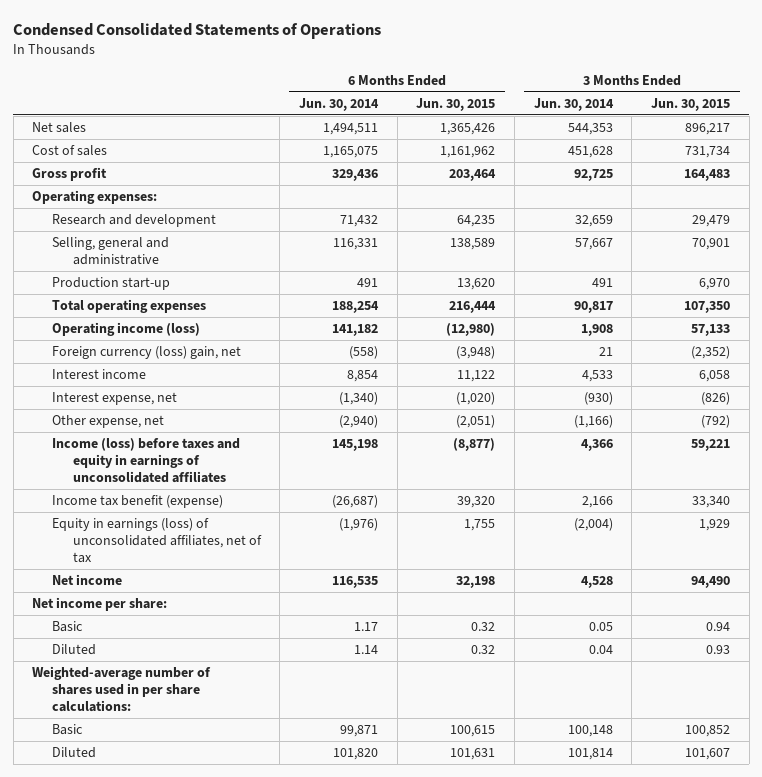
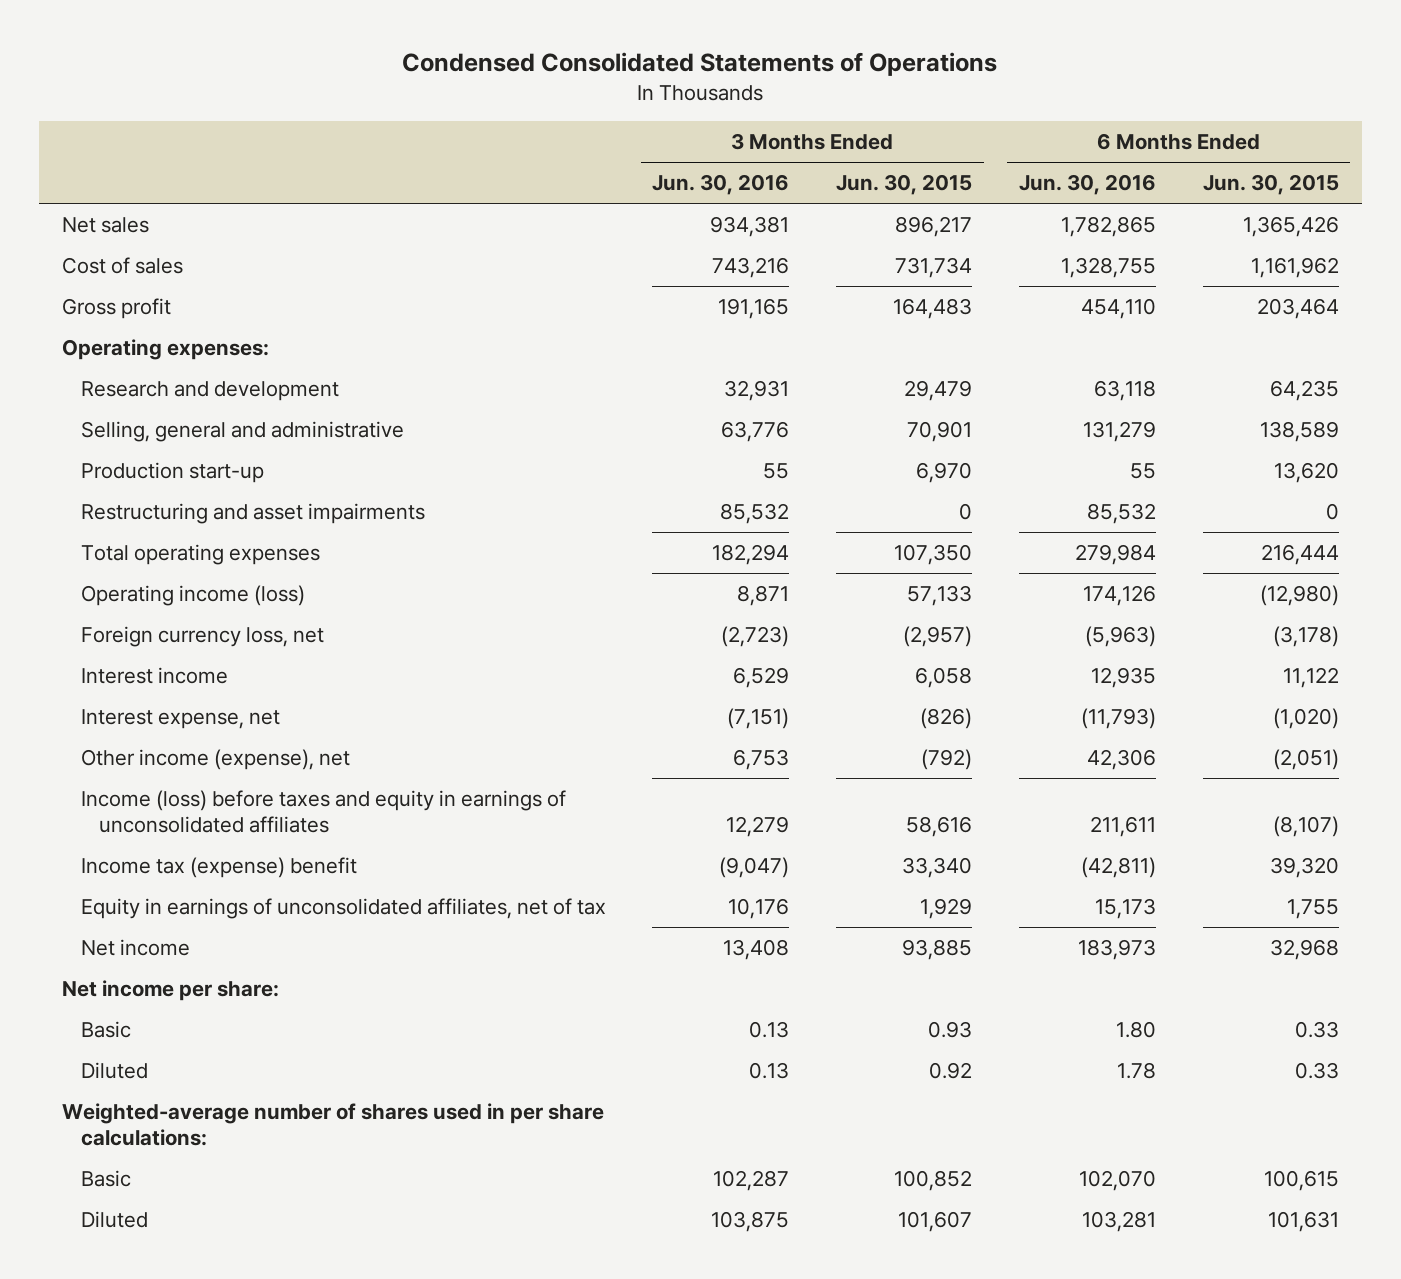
[298,97,379,111] Jun. 30, 2014 -> none
[533,97,614,111] Jun. 30, 2014 -> none
none -> [652,174,790,196] Jun. 30, 2016
none -> [1018,174,1156,196] Jun. 30, 2016
none -> [80,503,425,525] Restructuring and asset impairments
[52,346,242,360] Foreign currency (loss) gain, net -> [80,626,324,648] Foreign currency loss, net
[456,346,496,360] (3,948) -> [1272,626,1339,648] (3,178)
[691,346,731,360] (2,352) -> [903,626,973,648] (2,957)
[52,415,165,429] Other expense, net -> [80,749,350,771] Other income (expense), net
[453,438,496,452] (8,877) -> [1272,815,1339,837] (8,107)
[691,439,731,452] 59,221 -> [906,815,973,837] 58,616
[52,495,224,509] Income tax benefit (expense) -> [80,857,357,879] Income tax (expense) benefit
[52,518,262,563] Equity in earnings (loss) of unconsolidated affiliates, net of tax -> [80,898,606,920] Equity in earnings of unconsolidated affiliates, net of tax
[456,576,496,589] 32,198 -> [1269,939,1339,961] 32,968
[691,576,731,589] 94,490 -> [902,939,973,961] 93,885
[471,622,496,632] 0.32 -> [1294,1021,1339,1039] 0.33
[706,622,731,632] 0.94 -> [928,1021,973,1039] 0.93
[471,645,496,655] 0.32 -> [1294,1062,1339,1080] 0.33
[706,645,731,655] 0.93 -> [929,1062,973,1080] 0.92

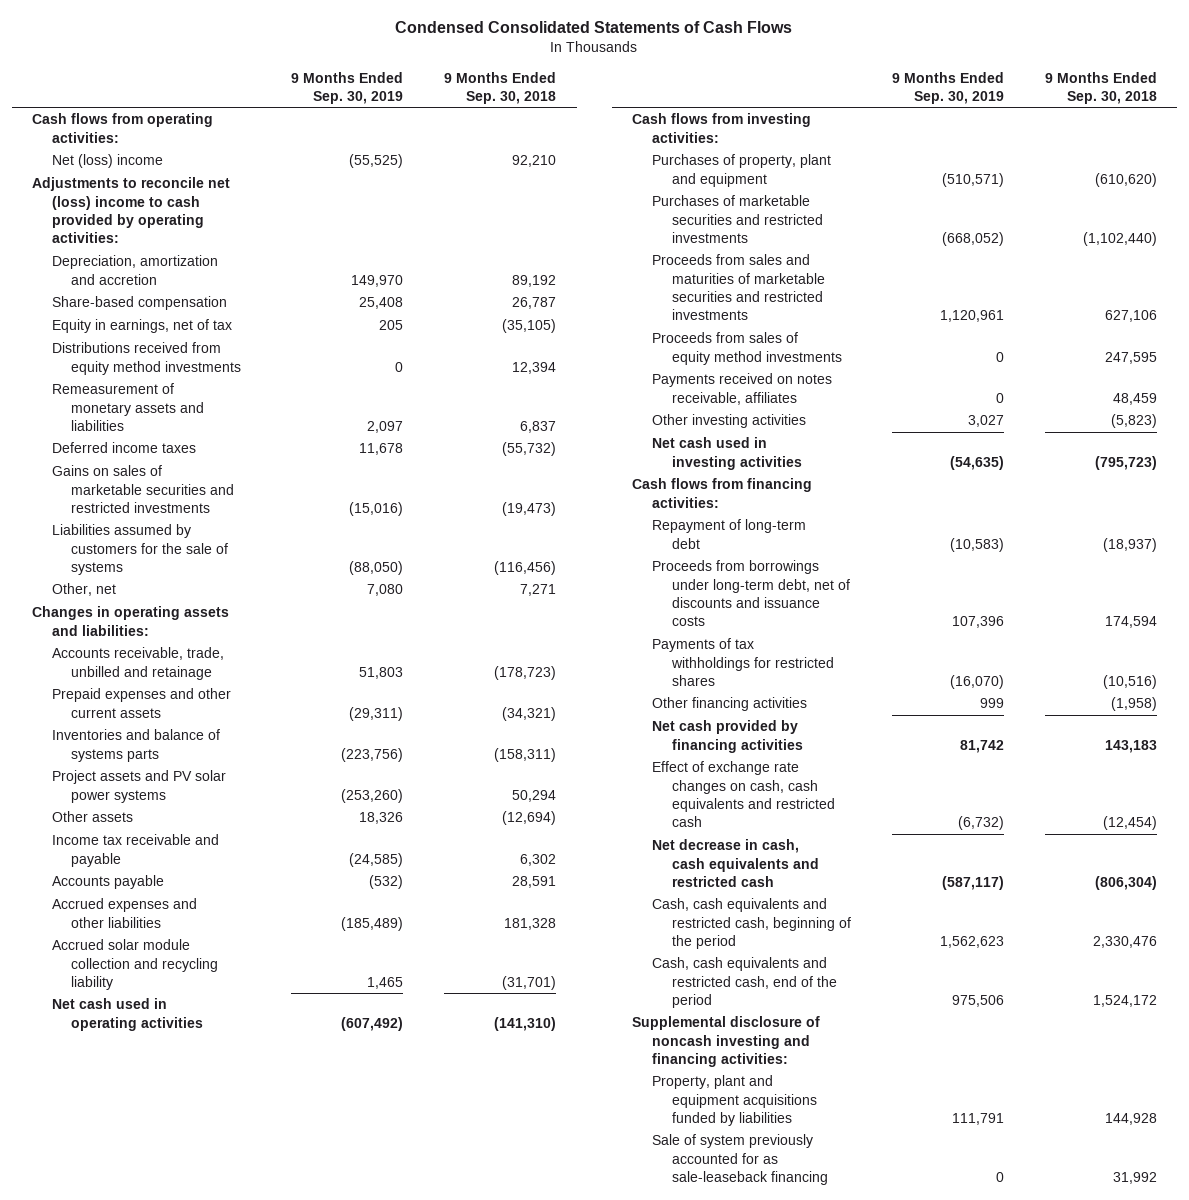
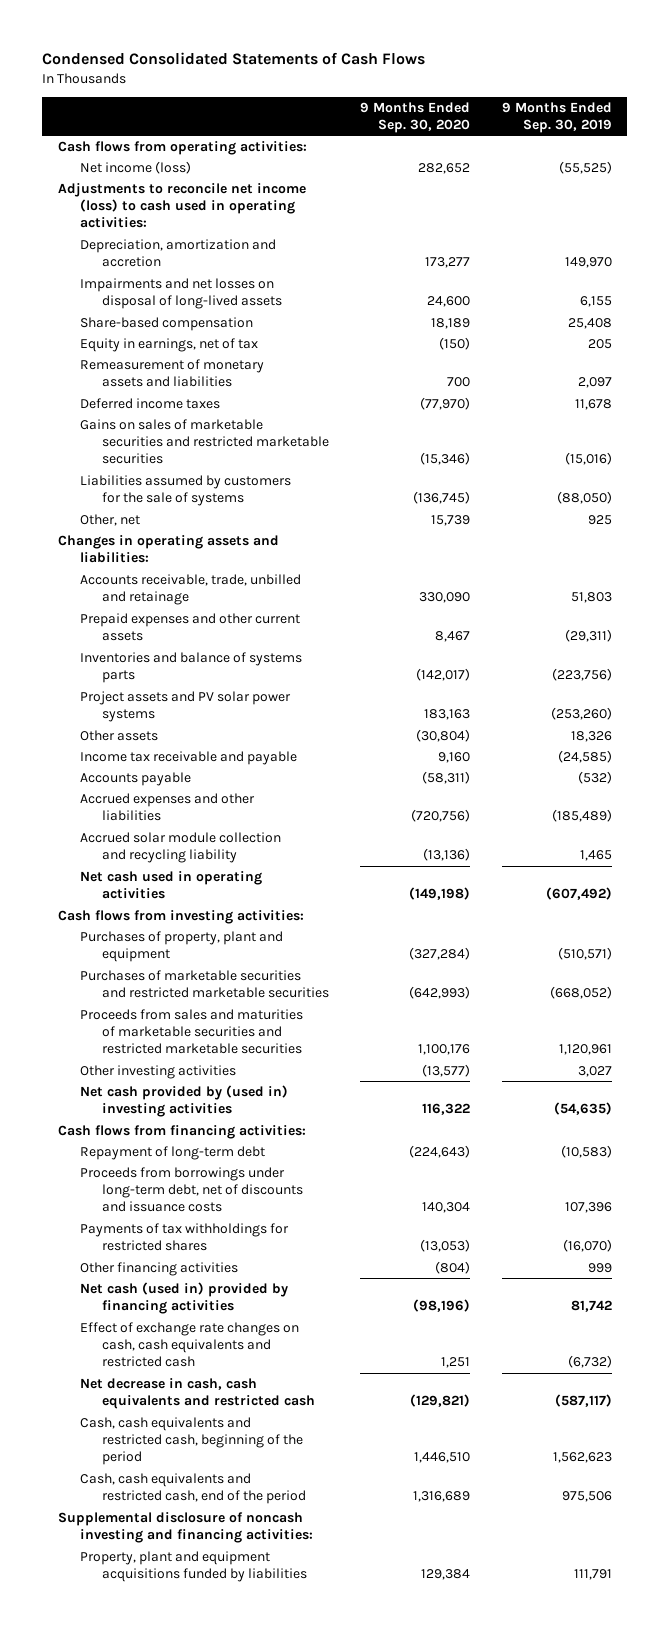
[444,71,557,104] 9 Months Ended Sep. 30, 2018 -> none
none -> [360,102,471,134] 9 Months Ended Sep. 30, 2020
[51,154,163,169] Net (loss) income -> [79,161,191,175] Net income (loss)
[32,177,231,243] Adjustments to reconcile net (loss) income to cash provided by operating activities: -> [58,183,307,229] Adjustments to reconcile net income (loss) to cash used in operating activities:
none -> [79,278,282,310] Impairments and net losses on disposal of long-lived assets
[51,342,242,375] Distributions received from equity method investments -> none
[51,465,235,513] Gains on sales of marketable securities and restricted investments -> [79,419,329,465] Gains on sales of marketable securities and restricted marketable securities
[367,584,404,597] 7,080 -> [587,515,612,526] 925
[652,332,842,365] Proceeds from sales of equity method investments -> none
[652,373,833,405] Payments received on notes receivable, affiliates -> none
[652,195,823,243] Purchases of marketable securities and restricted investments -> [79,970,329,999] Purchases of marketable securities and restricted marketable securities
[652,254,825,320] Proceeds from sales and maturities of marketable securities and restricted investments -> [79,1009,303,1055] Proceeds from sales and maturities of marketable securities and restricted marketable securities
[652,437,802,470] Net cash used in investing activities -> [79,1085,288,1118] Net cash provided by (used in) investing activities
[652,720,803,753] Net cash provided by financing activities -> [79,1282,288,1315] Net cash (used in) provided by financing activities
[652,1134,828,1185] Sale of system previously accounted for as sale-leaseback financing -> none

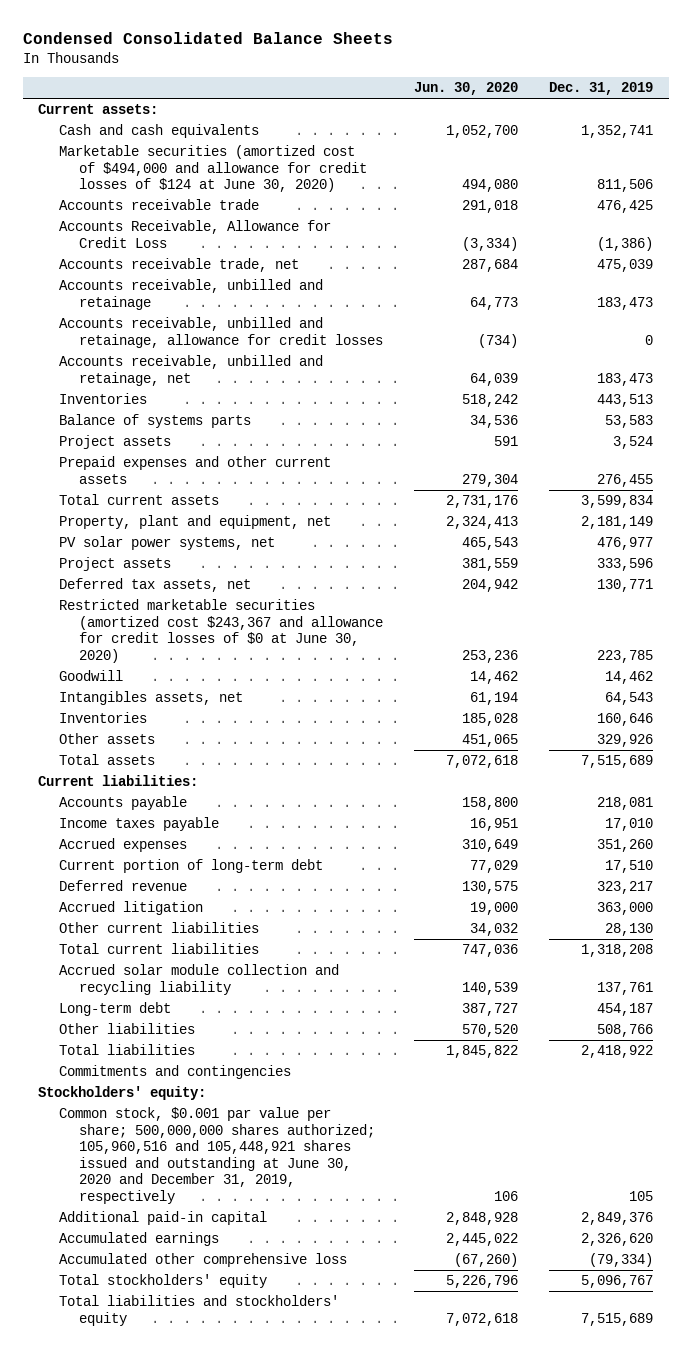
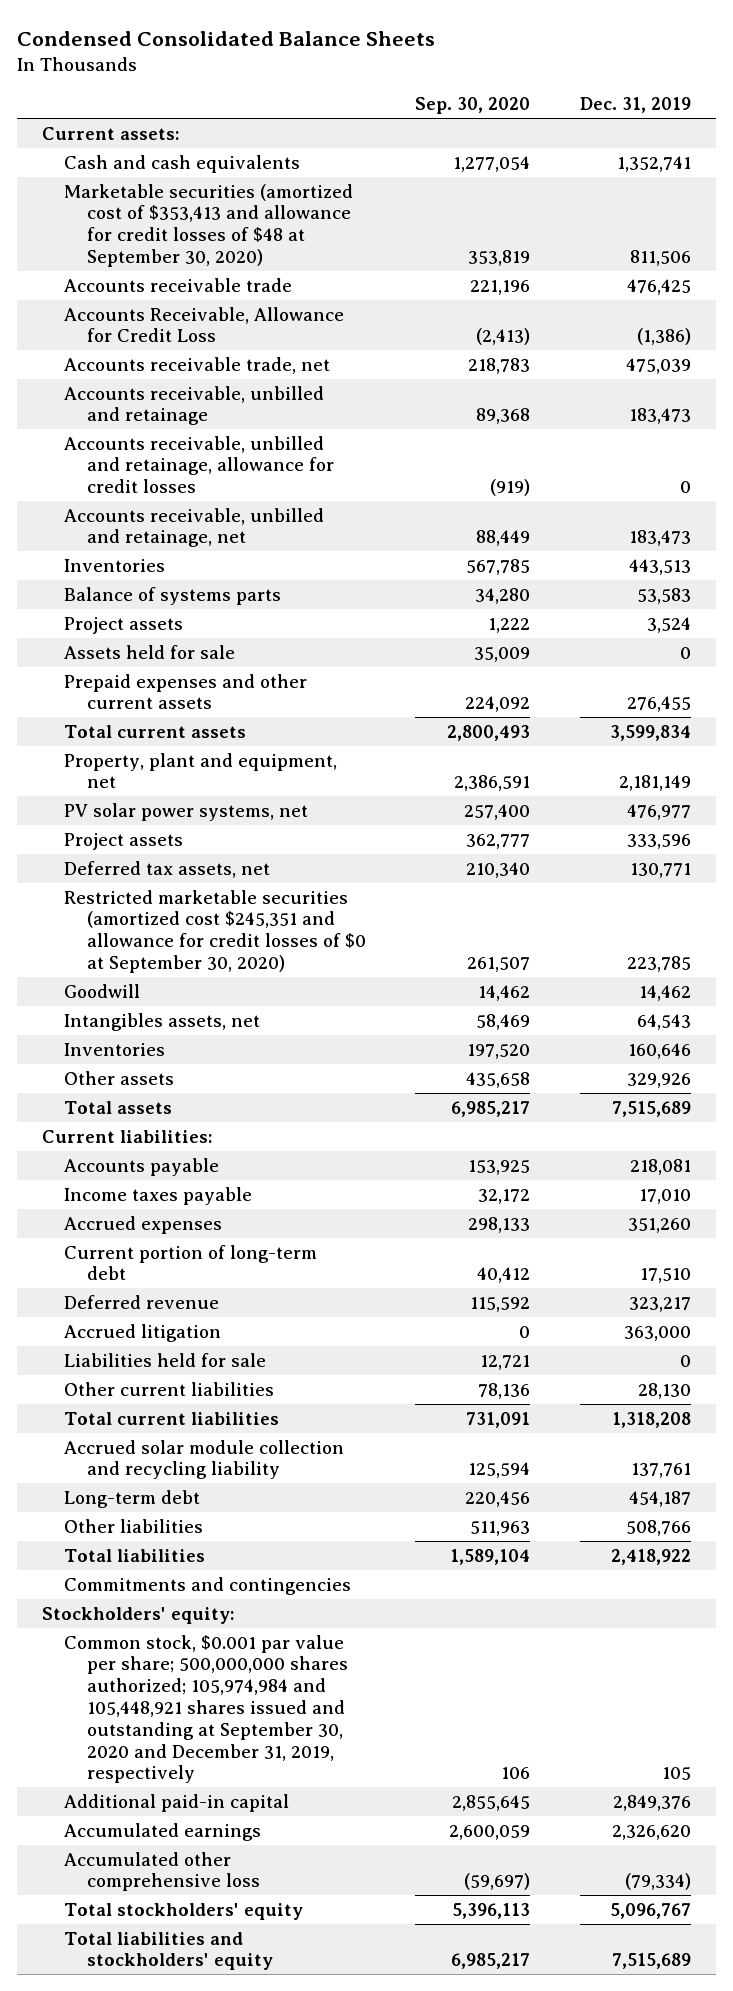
[414,81,519,95] Jun. 30, 2020 -> none
none -> [415,97,531,115] Sep. 30, 2020
[58,145,368,193] Marketable securities (amortized cost of $494,000 and allowance for credit losses of $124 at June 30, 2020) -> [64,183,354,268] Marketable securities (amortized cost of $353,413 and allowance for credit losses of $48 at September 30, 2020)
none -> [64,644,236,659] Assets held for sale
[58,599,384,663] Restricted marketable securities (amortized cost $243,367 and allowance for credit losses of $0 at June 30, 2020) -> [64,889,366,974] Restricted marketable securities (amortized cost $245,351 and allowance for credit losses of $0 at September 30, 2020)
none -> [64,1352,267,1367] Liabilities held for sale
[58,1107,376,1204] Common stock, $0.001 par value per share; 500,000,000 shares authorized; 105,960,516 and 105,448,921 shares issued and outstanding at June 30, 2020 and December 31, 2019, respectively -> [64,1634,348,1784] Common stock, $0.001 par value per share; 500,000,000 shares authorized; 105,974,984 and 105,448,921 shares issued and outstanding at September 30, 2020 and December 31, 2019, respectively

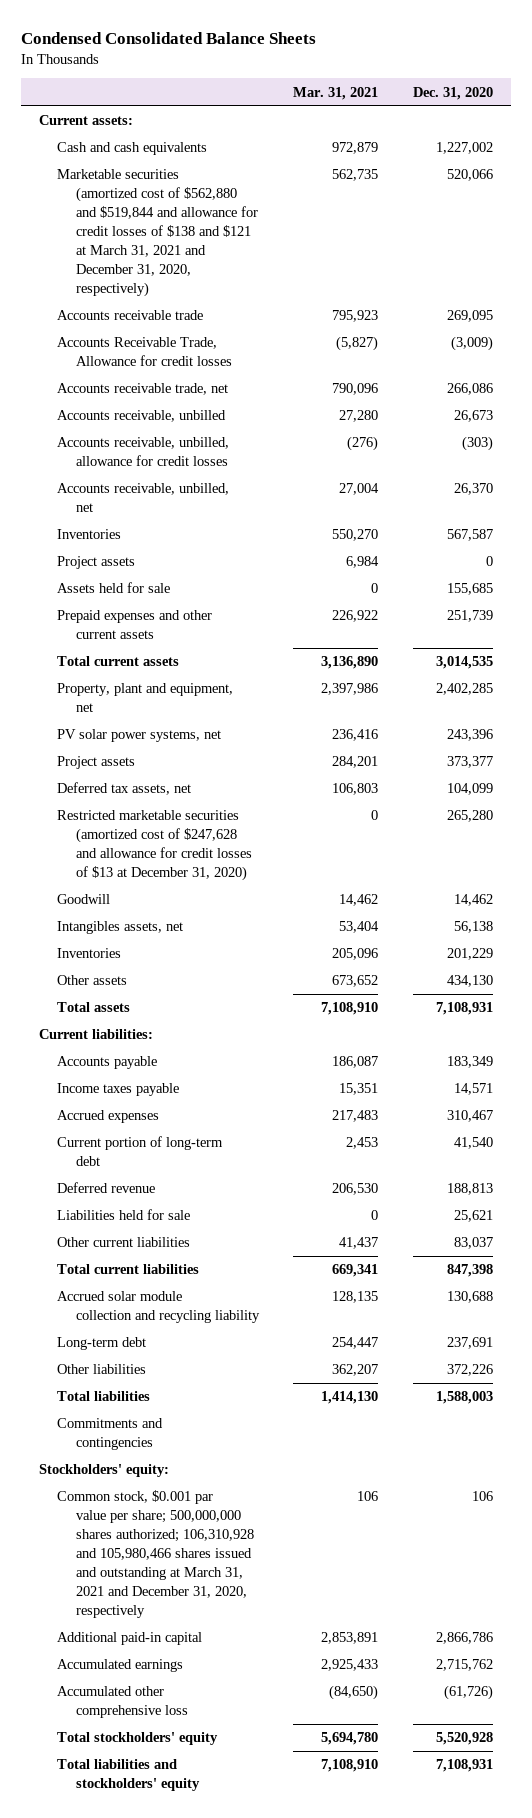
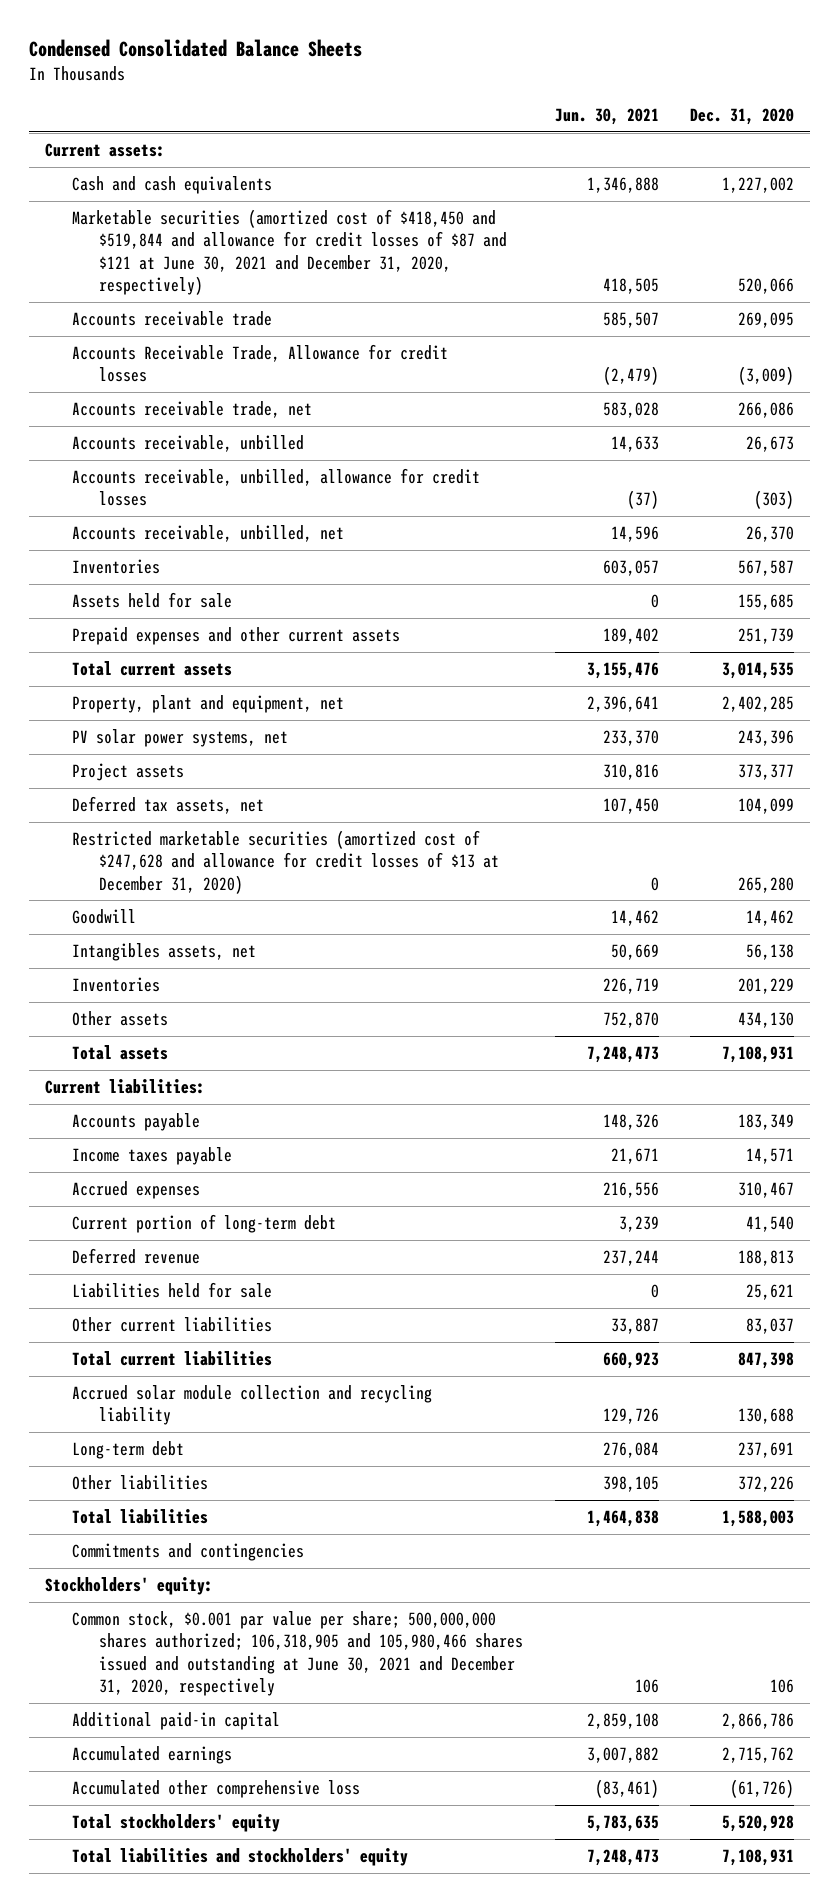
[293,86,379,100] Mar. 31, 2021 -> none
none -> [554,107,659,125] Jun. 30, 2021
[57,169,258,298] Marketable securities (amortized cost of $562,880 and $519,844 and allowance for credit losses of $138 and $121 at March 31, 2021 and December 31, 2020, respectively) -> [71,209,507,295] Marketable securities (amortized cost of $418,450 and $519,844 and allowance for credit losses of $87 and $121 at June 30, 2021 and December 31, 2020, respectively)
[57,556,136,570] Project assets -> none
[57,1490,254,1619] Common stock, $0.001 par value per share; 500,000,000 shares authorized; 106,310,928 and 105,980,466 shares issued and outstanding at March 31, 2021 and December 31, 2020, respectively -> [71,1611,523,1696] Common stock, $0.001 par value per share; 500,000,000 shares authorized; 106,318,905 and 105,980,466 shares issued and outstanding at June 30, 2021 and December 31, 2020, respectively

